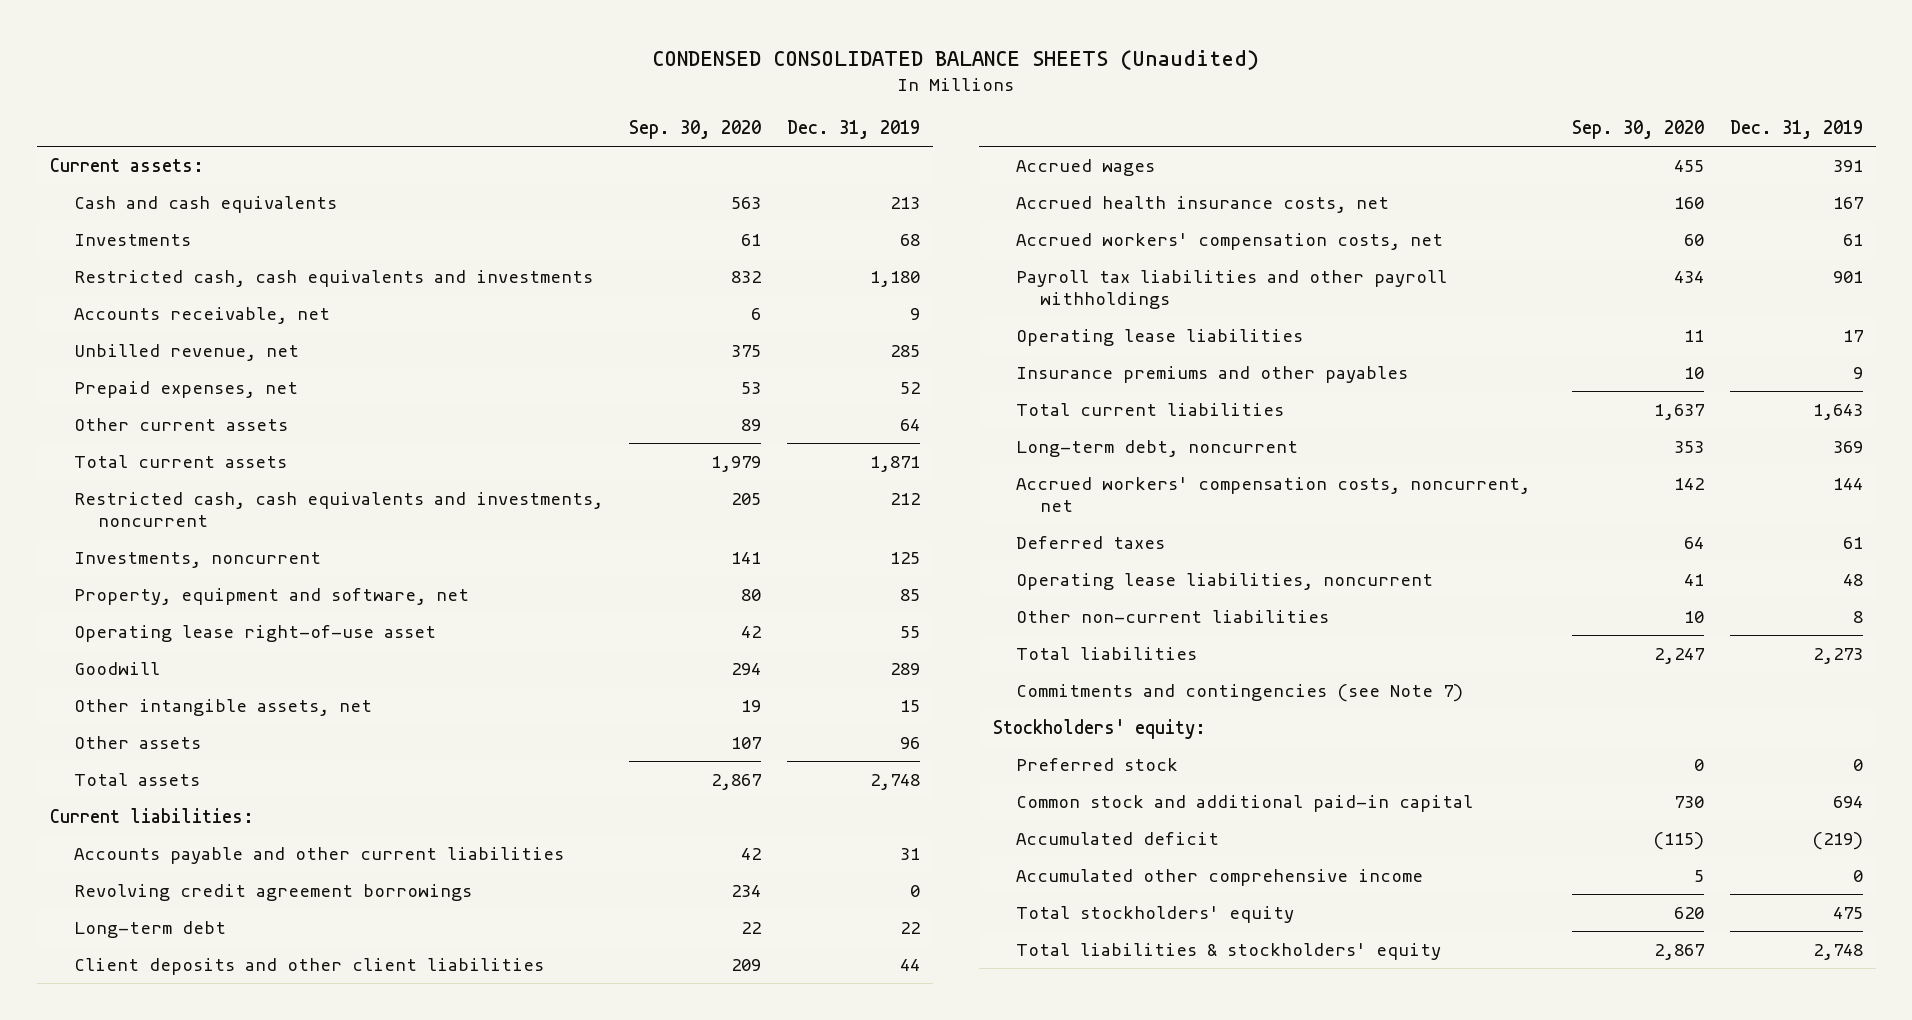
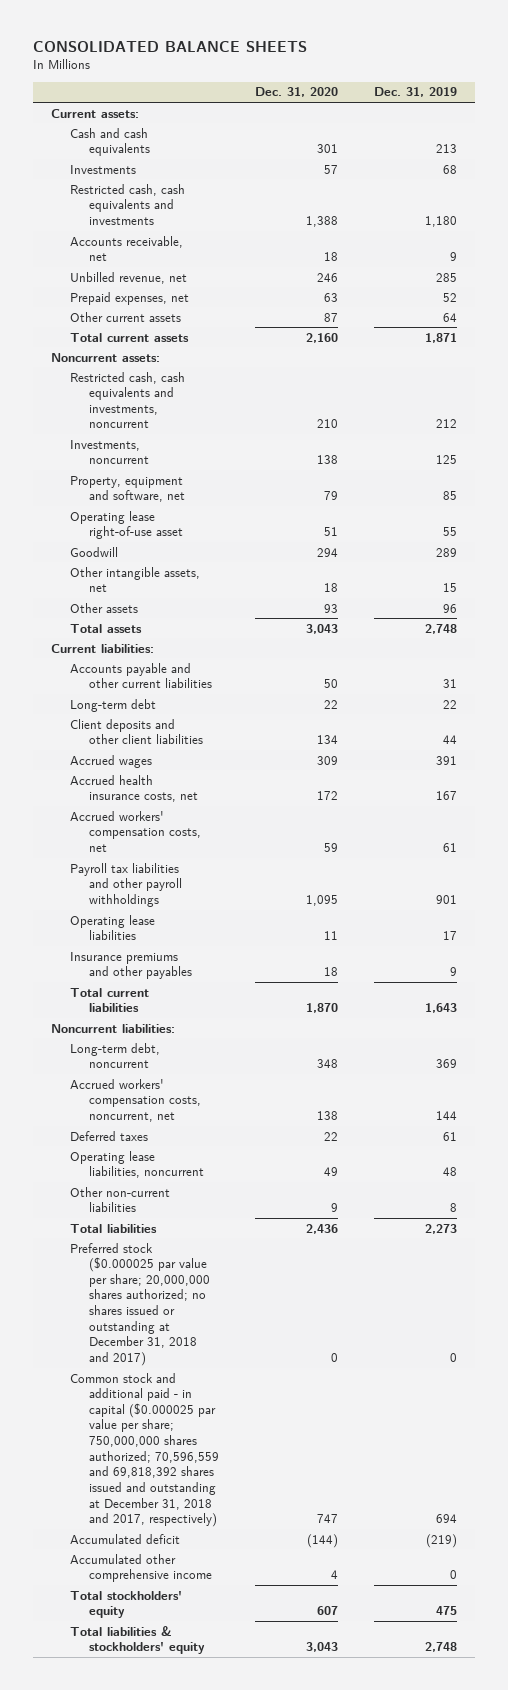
[652,49,1260,70] CONDENSED CONSOLIDATED BALANCE SHEETS (Unaudited) -> [33,41,308,53] CONSOLIDATED BALANCE SHEETS
[628,120,761,140] Sep. 30, 2020 -> none
none -> [254,87,338,98] Dec. 31, 2020
none -> [51,352,161,362] Noncurrent assets:
[73,883,472,901] Revolving credit agreement borrowings -> none
none -> [51,1023,176,1033] Noncurrent liabilities:
[1016,683,1464,702] Commitments and contingencies (see Note 7) -> none
[992,718,1206,739] Stockholders' equity: -> none
[1016,757,1179,771] Preferred stock -> [69,1242,210,1366] Preferred stock ($0.000025 par value per share; 20,000,000 shares authorized; no shares issued or outstanding at December 31, 2018 and 2017)
[1016,794,1474,812] Common stock and additional paid-in capital -> [69,1372,219,1528] Common stock and additional paid - in capital ($0.000025 par value per share; 750,000,000 shares authorized; 70,596,559 and 69,818,392 shares issued and outstanding at December 31, 2018 and 2017, respectively)

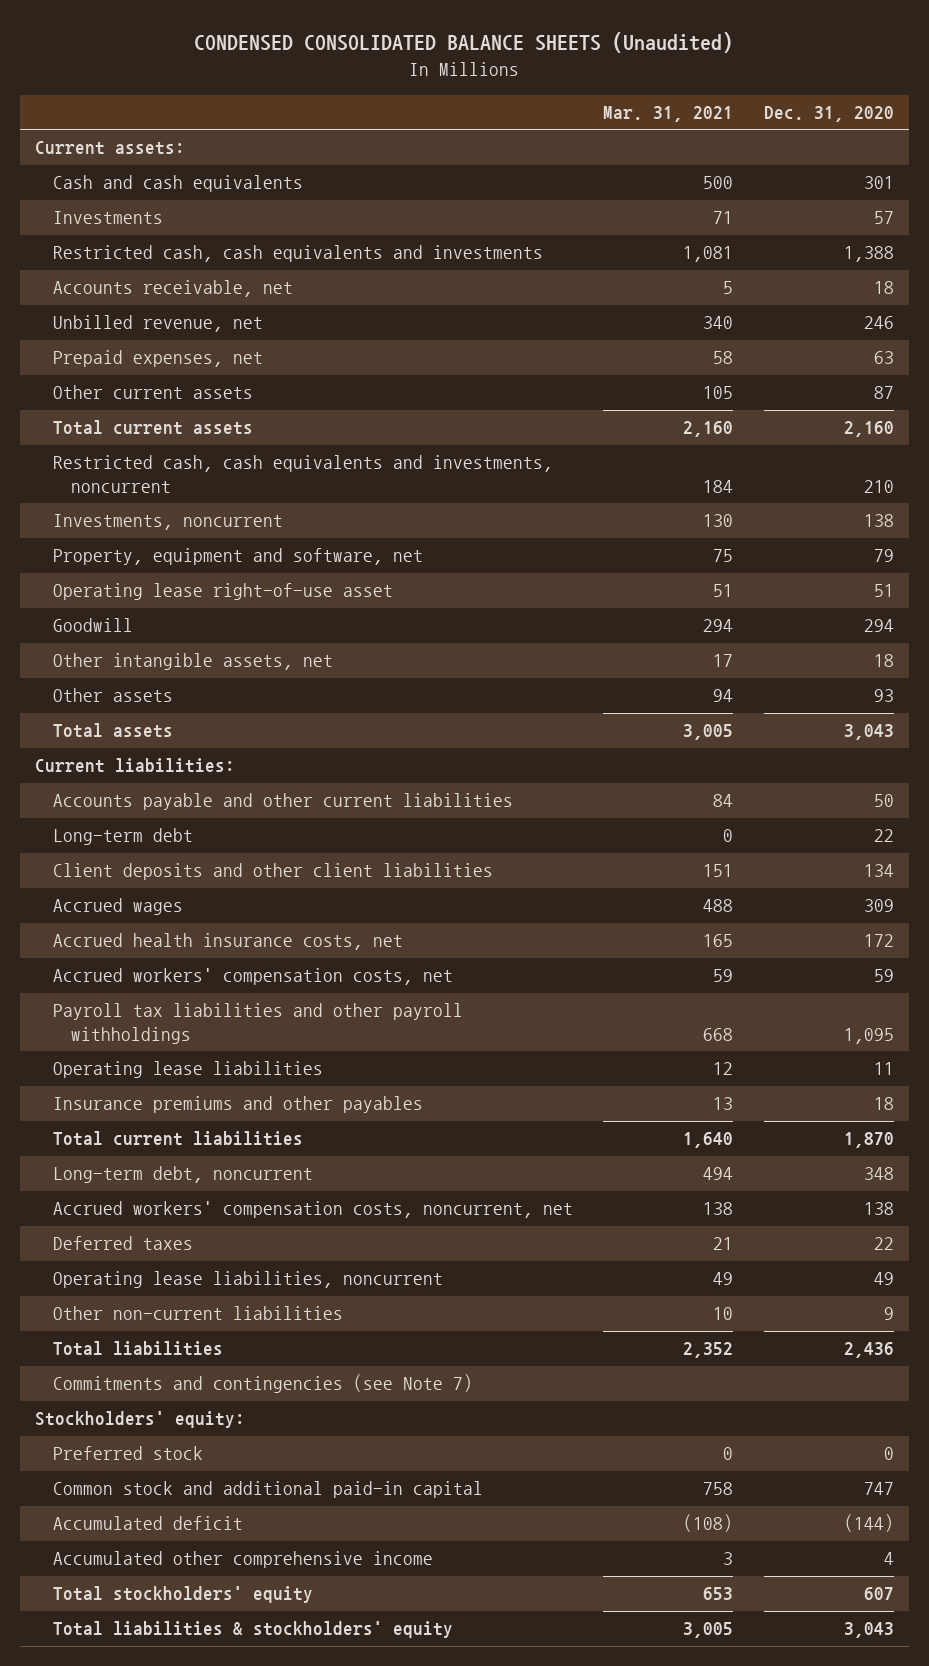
[33,41,308,53] CONSOLIDATED BALANCE SHEETS -> [194,32,734,54] CONDENSED CONSOLIDATED BALANCE SHEETS (Unaudited)
[373,87,457,98] Dec. 31, 2019 -> none
none -> [603,105,734,122] Mar. 31, 2021
[51,352,161,362] Noncurrent assets: -> none
[51,1023,176,1033] Noncurrent liabilities: -> none
none -> [52,1374,473,1394] Commitments and contingencies (see Note 7)
none -> [34,1411,245,1429] Stockholders' equity:
[69,1242,210,1366] Preferred stock ($0.000025 par value per share; 20,000,000 shares authorized; no shares issued or outstanding at December 31, 2018 and 2017) -> [52,1446,203,1461] Preferred stock
[69,1372,219,1528] Common stock and additional paid - in capital ($0.000025 par value per share; 750,000,000 shares authorized; 70,596,559 and 69,818,392 shares issued and outstanding at December 31, 2018 and 2017, respectively) -> [52,1481,483,1499] Common stock and additional paid-in capital

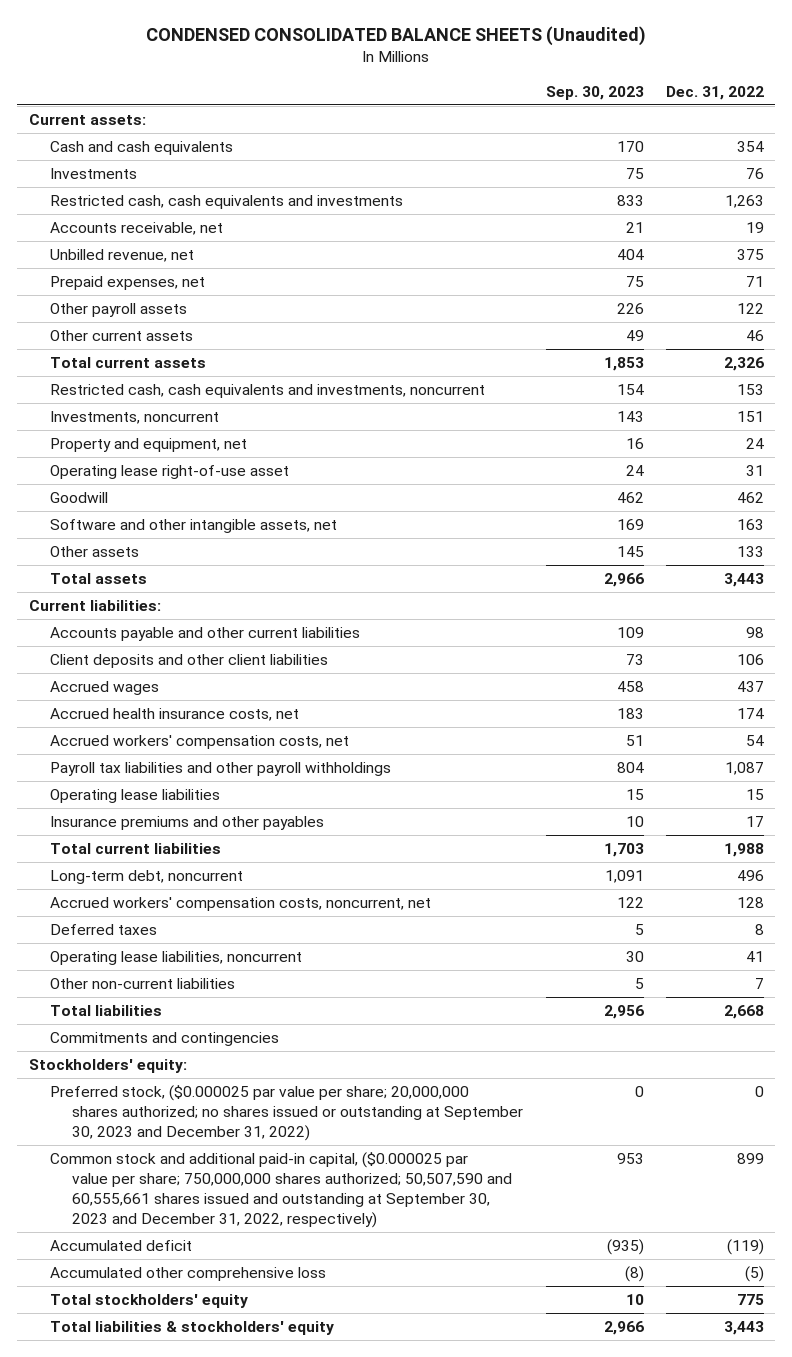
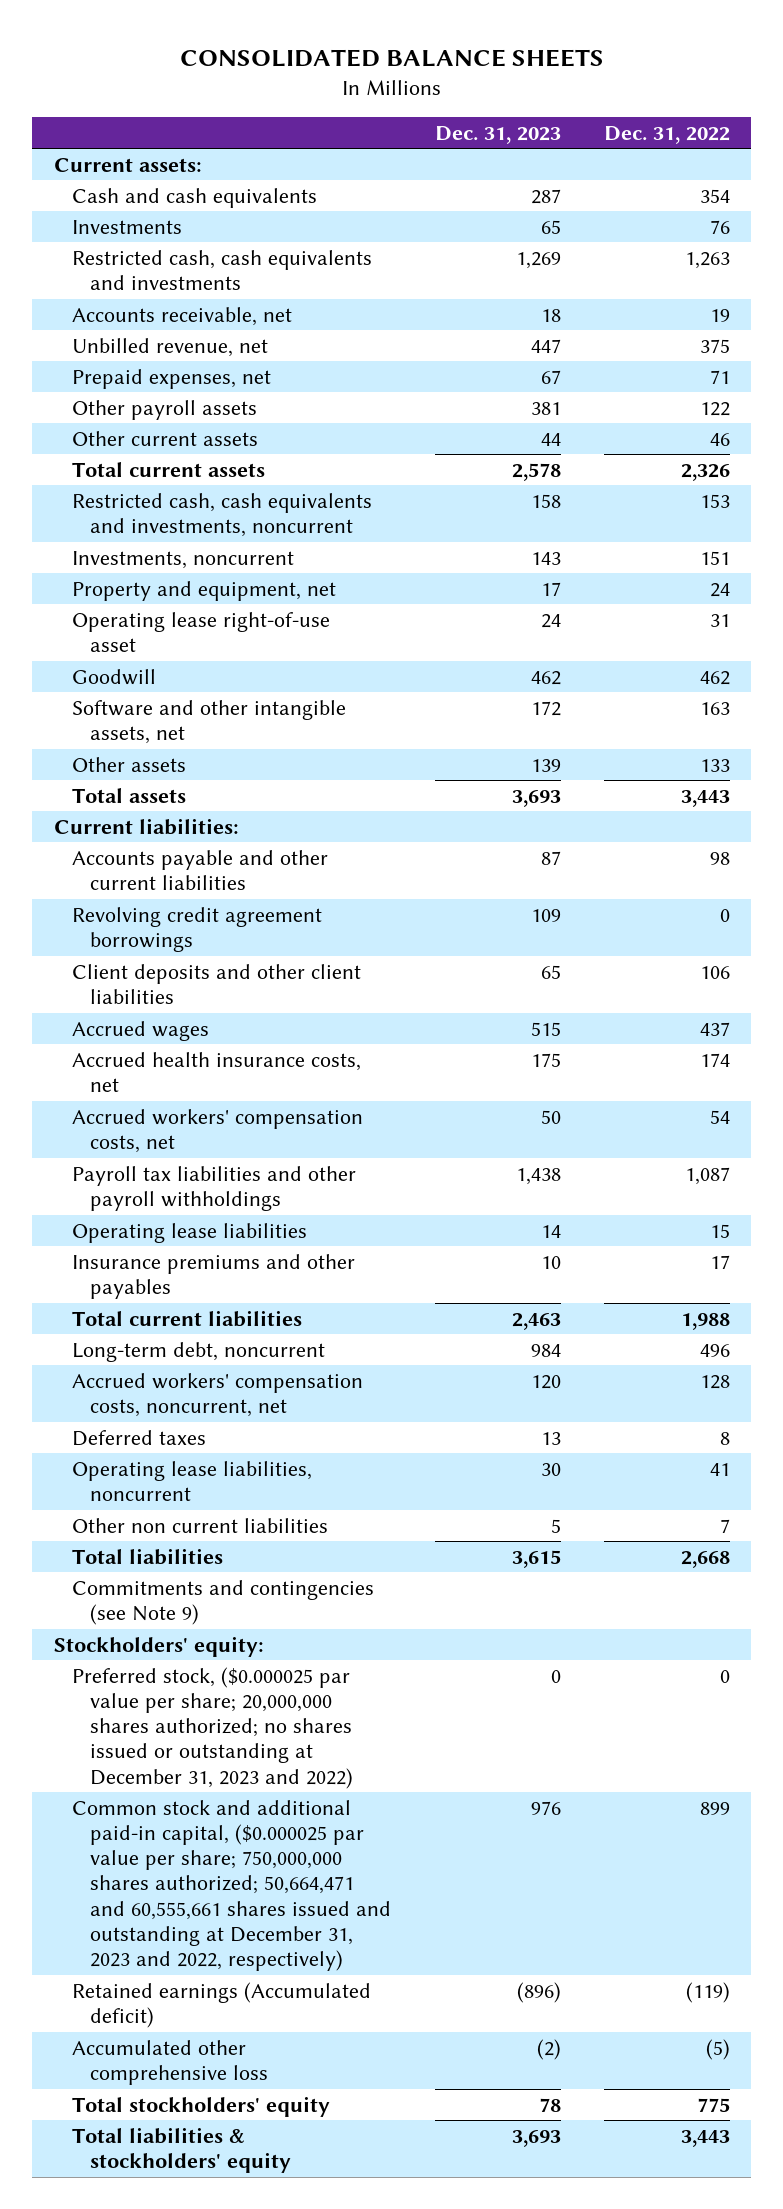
[146,26,647,47] CONDENSED CONSOLIDATED BALANCE SHEETS (Unaudited) -> [179,48,604,67] CONSOLIDATED BALANCE SHEETS
[545,85,644,100] Sep. 30, 2023 -> none
none -> [434,125,561,144] Dec. 31, 2023
none -> [72,906,323,953] Revolving credit agreement borrowings
[50,978,236,990] Other non-current liabilities -> [72,1517,329,1533] Other non current liabilities
[50,1032,280,1047] Commitments and contingencies -> [72,1579,375,1626] Commitments and contingencies (see Note 9)
[50,1085,524,1141] Preferred stock, ($0.000025 par value per share; 20,000,000 shares authorized; no shares issued or outstanding at September 30, 2023 and December 31, 2022) -> [72,1666,354,1789] Preferred stock, ($0.000025 par value per share; 20,000,000 shares authorized; no shares issued or outstanding at December 31, 2023 and 2022)
[50,1152,513,1228] Common stock and additional paid-in capital, ($0.000025 par value per share; 750,000,000 shares authorized; 50,507,590 and 60,555,661 shares issued and outstanding at September 30, 2023 and December 31, 2022, respectively) -> [72,1799,392,1972] Common stock and additional paid-in capital, ($0.000025 par value per share; 750,000,000 shares authorized; 50,664,471 and 60,555,661 shares issued and outstanding at December 31, 2023 and 2022, respectively)
[50,1240,193,1252] Accumulated deficit -> [72,1981,372,2029] Retained earnings (Accumulated deficit)

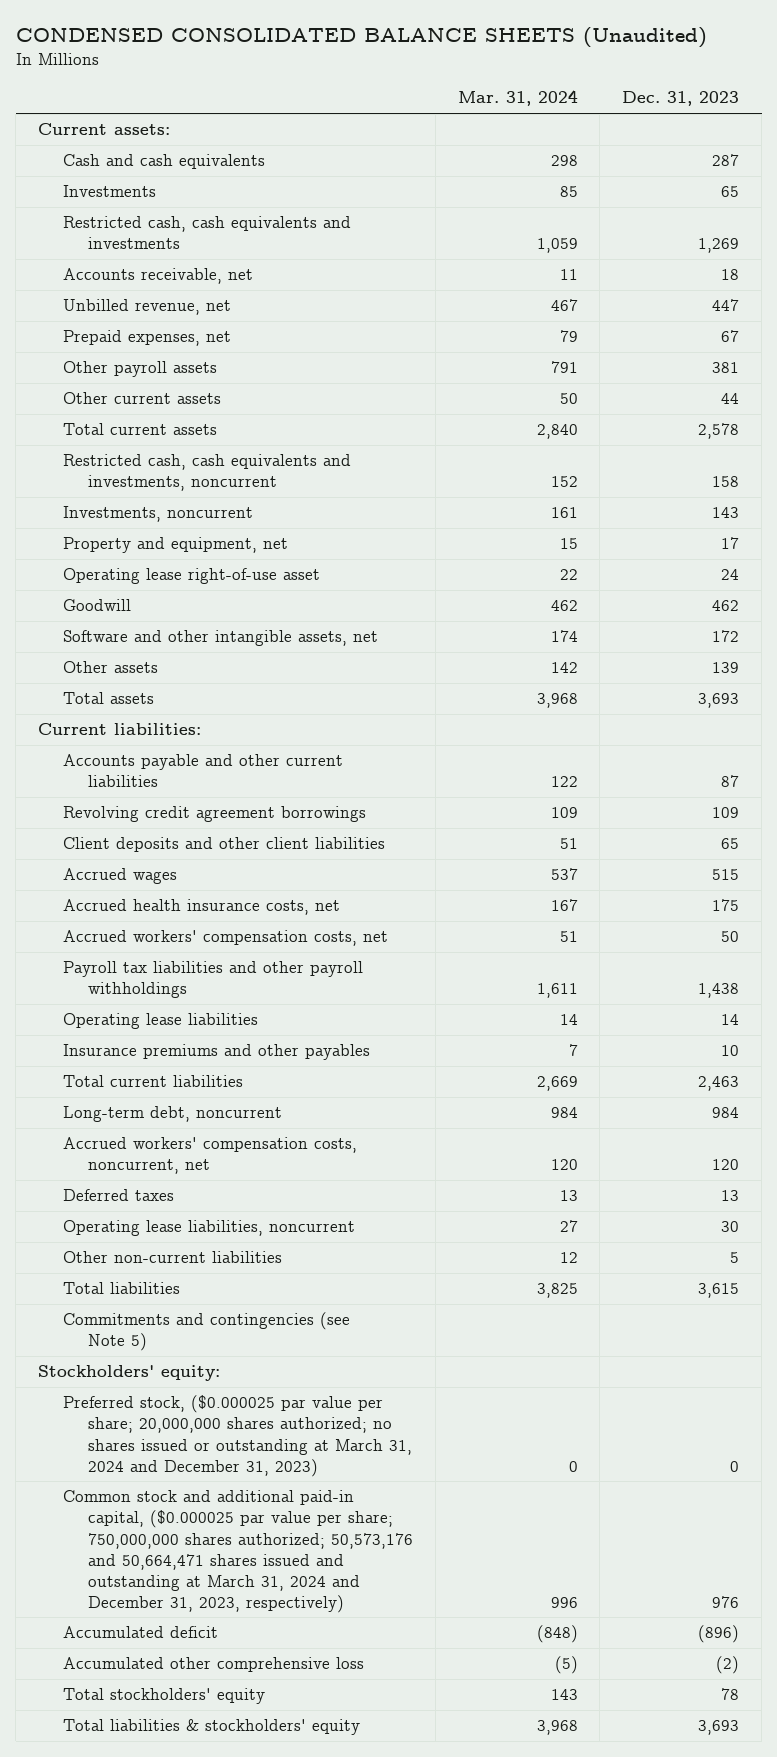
[179,48,604,67] CONSOLIDATED BALANCE SHEETS -> [15,27,707,49] CONDENSED CONSOLIDATED BALANCE SHEETS (Unaudited)
[603,125,730,144] Dec. 31, 2022 -> none
none -> [457,90,578,107] Mar. 31, 2024
[72,1517,329,1533] Other non current liabilities -> [62,1251,282,1264] Other non-current liabilities
[72,1579,375,1626] Commitments and contingencies (see Note 9) -> [62,1312,350,1352] Commitments and contingencies (see Note 5)
[72,1666,354,1789] Preferred stock, ($0.000025 par value per share; 20,000,000 shares authorized; no shares issued or outstanding at December 31, 2023 and 2022) -> [62,1395,412,1477] Preferred stock, ($0.000025 par value per share; 20,000,000 shares authorized; no shares issued or outstanding at March 31, 2024 and December 31, 2023)
[72,1799,392,1972] Common stock and additional paid-in capital, ($0.000025 par value per share; 750,000,000 shares authorized; 50,664,471 and 60,555,661 shares issued and outstanding at December 31, 2023 and 2022, respectively) -> [62,1490,413,1613] Common stock and additional paid-in capital, ($0.000025 par value per share; 750,000,000 shares authorized; 50,573,176 and 50,664,471 shares issued and outstanding at March 31, 2024 and December 31, 2023, respectively)
[72,1981,372,2029] Retained earnings (Accumulated deficit) -> [62,1626,218,1639] Accumulated deficit

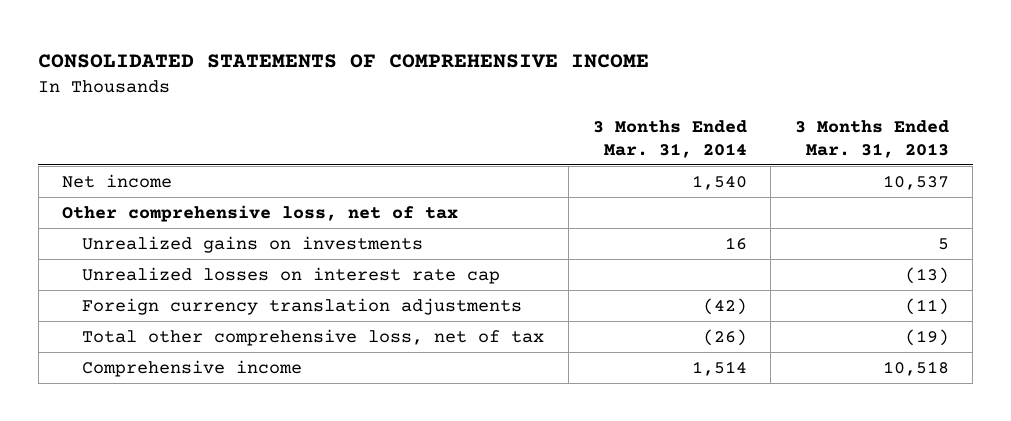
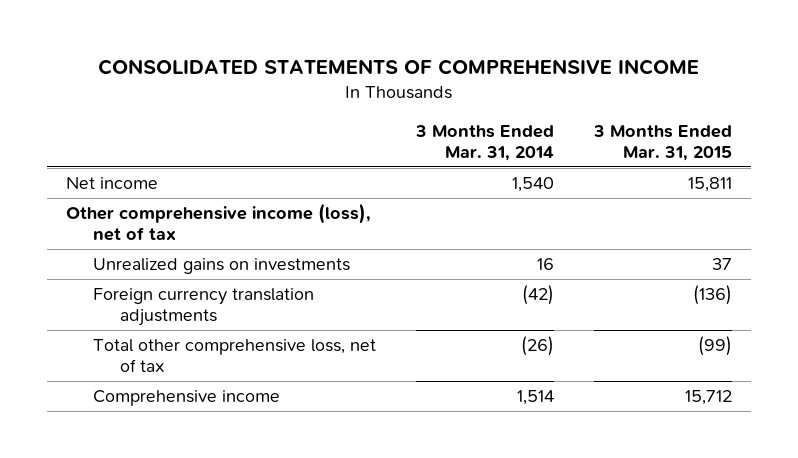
[794,119,949,158] 3 Months Ended Mar. 31, 2013 -> none
none -> [592,125,732,161] 3 Months Ended Mar. 31, 2015
[62,204,459,222] Other comprehensive loss, net of tax -> [66,203,372,241] Other comprehensive income (loss), net of tax
[82,266,501,284] Unrealized losses on interest rate cap -> none

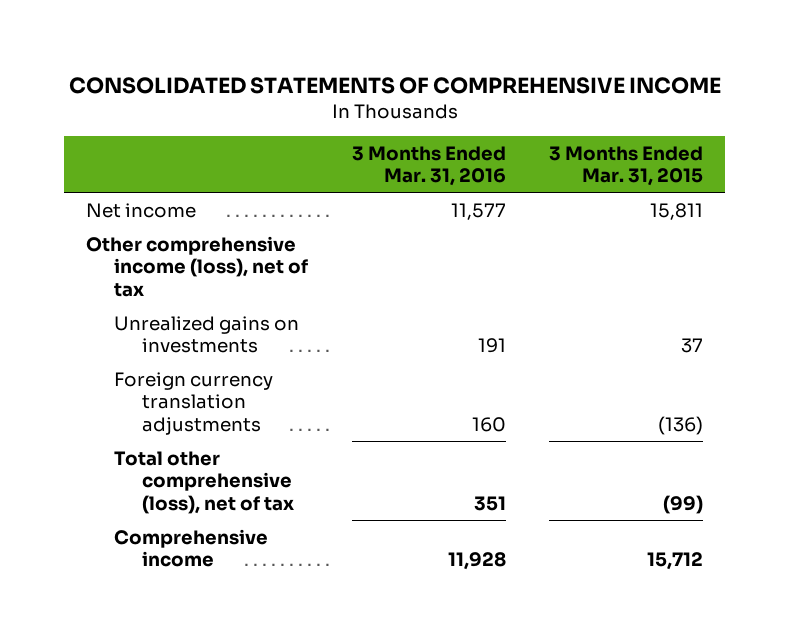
[414,125,554,161] 3 Months Ended Mar. 31, 2014 -> none
none -> [351,145,506,187] 3 Months Ended Mar. 31, 2016
[92,339,376,372] Total other comprehensive loss, net of tax -> [113,450,295,515] Total other comprehensive (loss), net of tax

